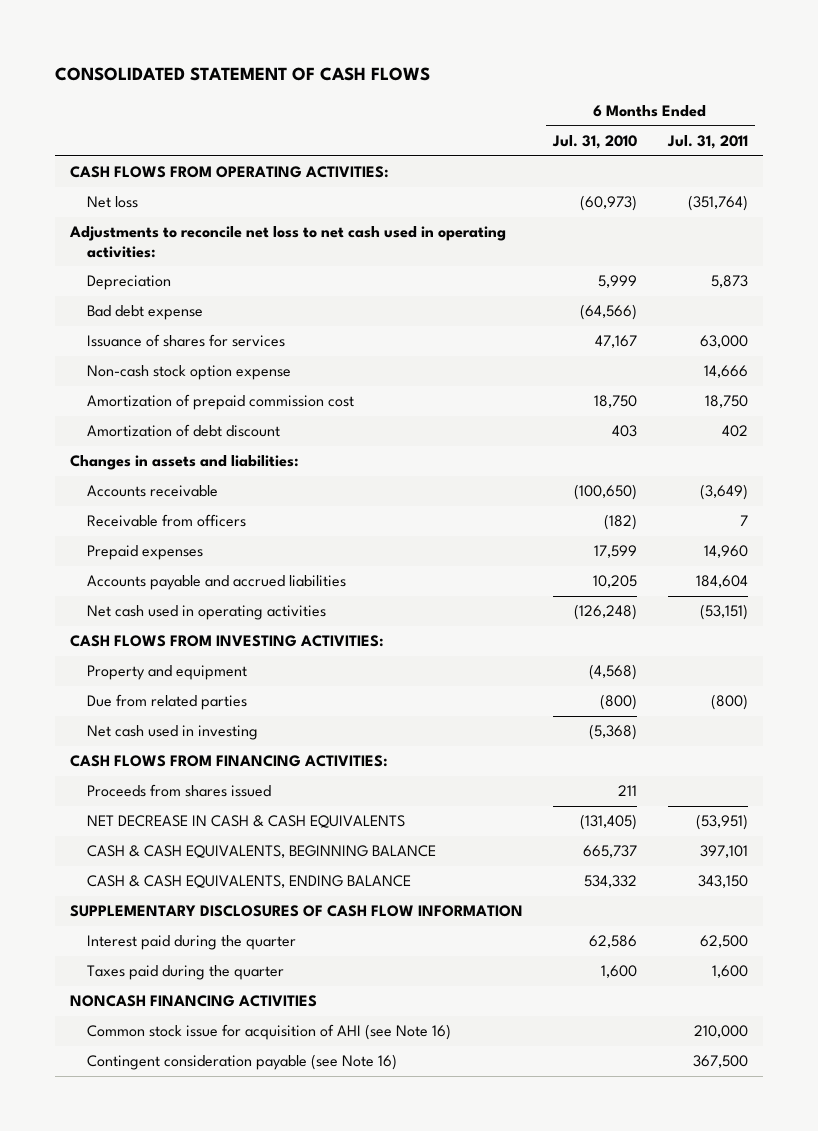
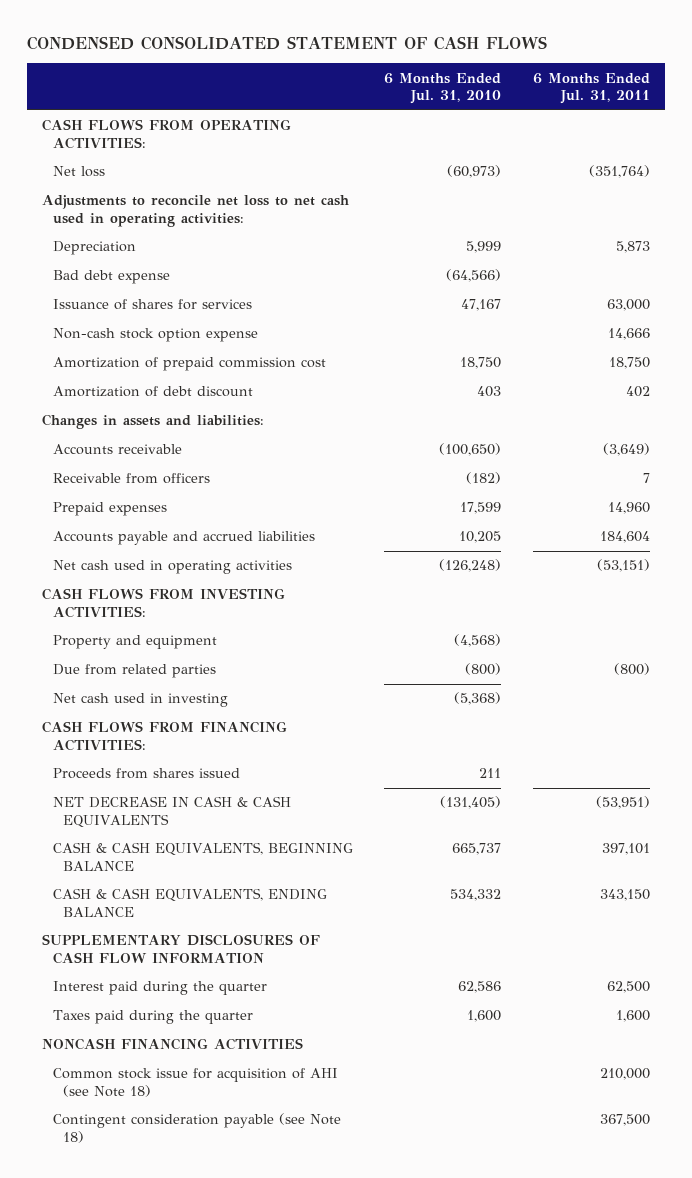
[55,67,431,82] CONSOLIDATED STATEMENT OF CASH FLOWS -> [26,35,547,50] CONDENSED CONSOLIDATED STATEMENT OF CASH FLOWS
[86,1024,451,1041] Common stock issue for acquisition of AHI (see Note 16) -> [52,1068,338,1097] Common stock issue for acquisition of AHI (see Note 18)
[86,1054,397,1071] Contingent consideration payable (see Note 16) -> [52,1113,341,1143] Contingent consideration payable (see Note 18)

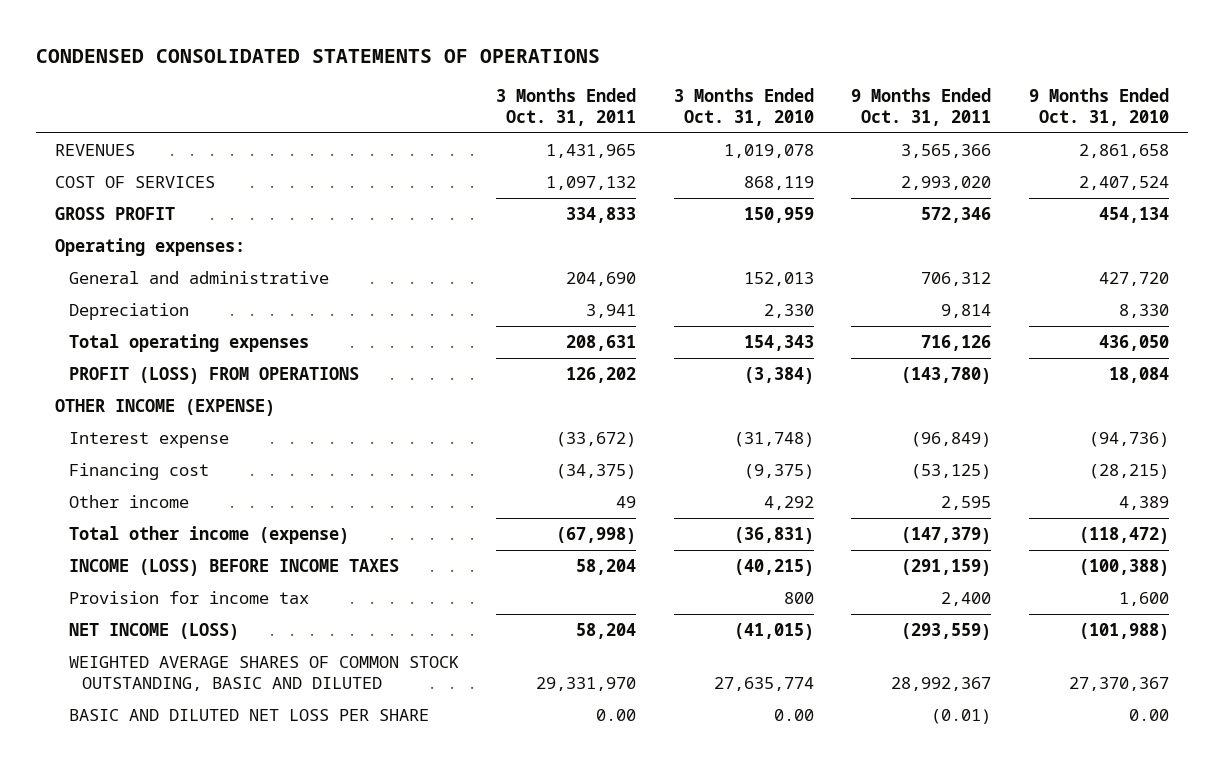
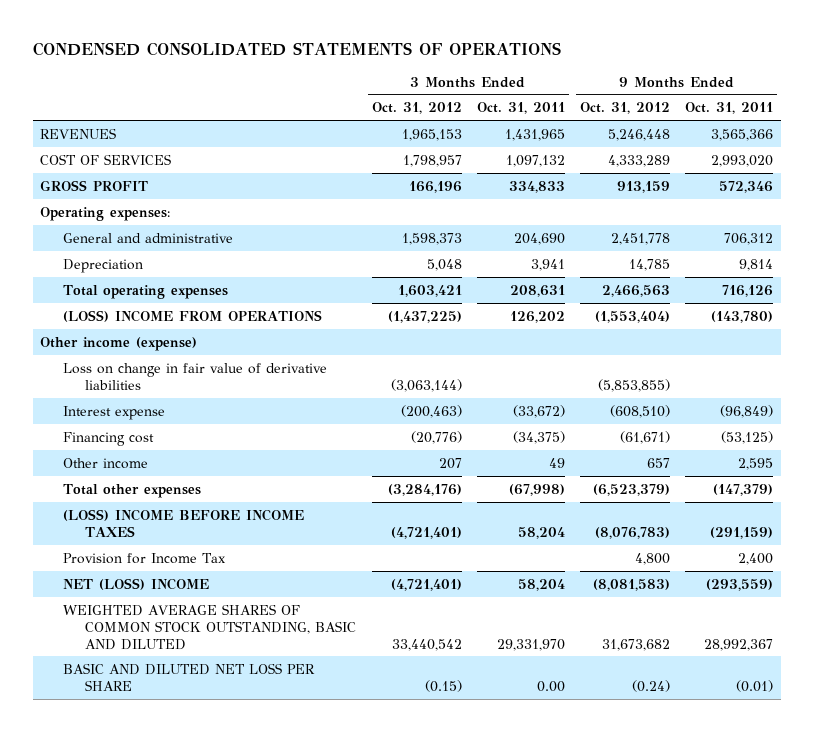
[673,88,814,126] 3 Months Ended Oct. 31, 2010 -> none
[1029,88,1170,126] 9 Months Ended Oct. 31, 2010 -> none
none -> [371,102,462,115] Oct. 31, 2012
none -> [580,102,671,115] Oct. 31, 2012
[68,367,359,385] PROFIT (LOSS) FROM OPERATIONS -> [62,309,322,322] (LOSS) INCOME FROM OPERATIONS
[55,399,276,417] OTHER INCOME (EXPENSE) -> [40,336,198,351] Other income (expense)
none -> [62,362,327,390] Loss on change in fair value of derivative liabilities
[68,526,349,545] Total other income (expense) -> [62,483,201,498] Total other expenses
[68,559,399,577] INCOME (LOSS) BEFORE INCOME TAXES -> [62,508,304,537] (LOSS) INCOME BEFORE INCOME TAXES
[68,591,309,605] Provision for income tax -> [62,552,226,564] Provision for Income Tax
[68,623,239,641] NET INCOME (LOSS) -> [62,577,209,590] NET (LOSS) INCOME

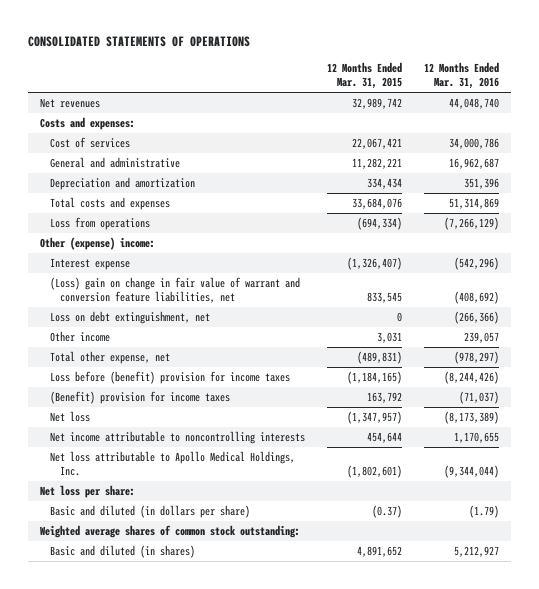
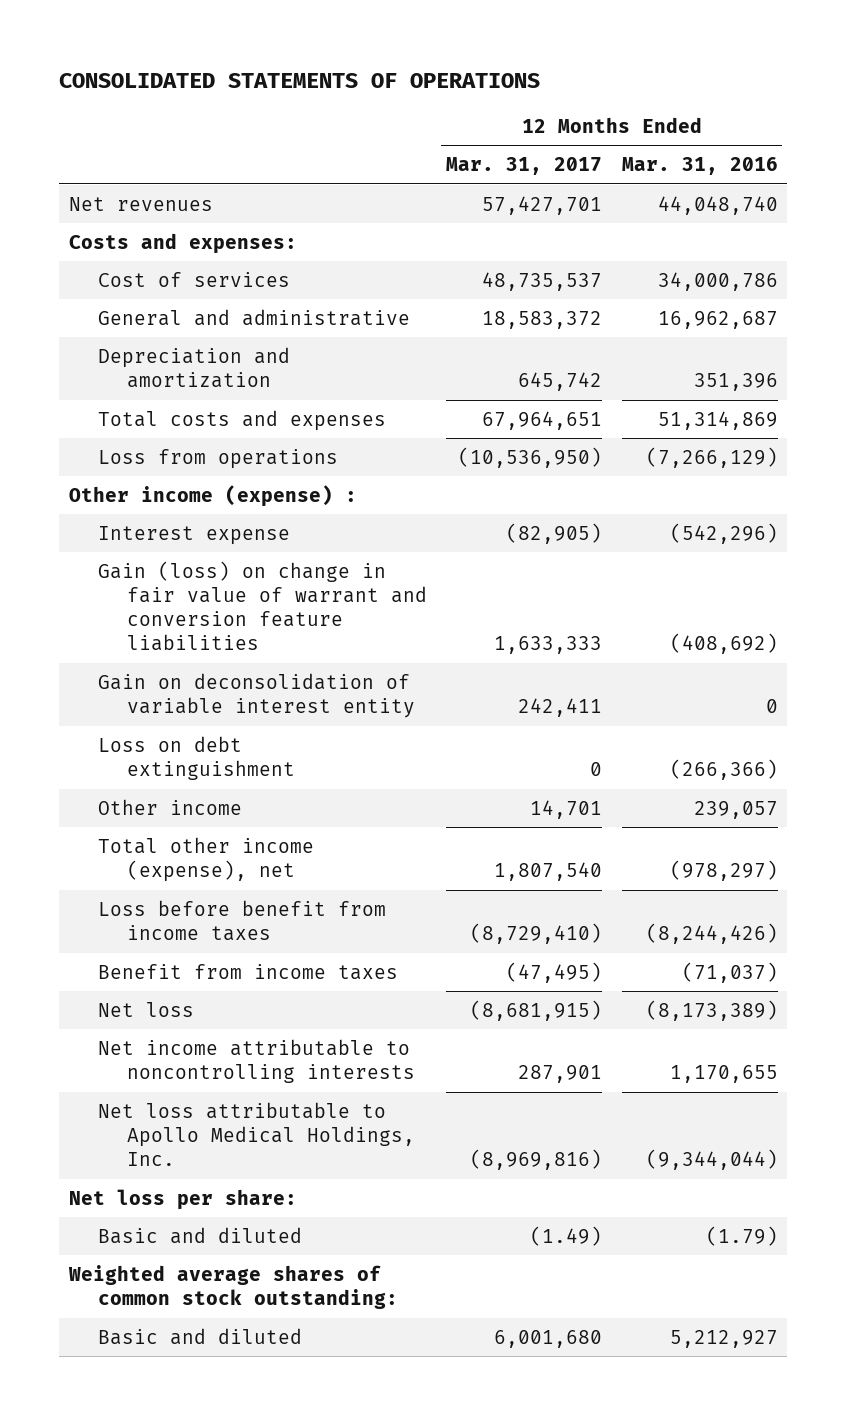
[326,62,402,90] 12 Months Ended Mar. 31, 2015 -> none
none -> [446,157,603,176] Mar. 31, 2017
[39,237,155,251] Other (expense) income: -> [68,484,357,507] Other income (expense) :
[49,277,300,304] (Loss) gain on change in fair value of warrant and conversion feature liabilities, net -> [97,560,427,652] Gain (loss) on change in fair value of warrant and conversion feature liabilities
none -> [97,672,415,718] Gain on deconsolidation of variable interest entity
[49,311,210,325] Loss on debt extinguishment, net -> [97,735,295,780] Loss on debt extinguishment
[49,351,170,365] Total other expense, net -> [97,836,314,882] Total other income (expense), net
[49,371,290,385] Loss before (benefit) provision for income taxes -> [97,899,386,941] Loss before benefit from income taxes
[49,391,230,405] (Benefit) provision for income taxes -> [97,963,398,980] Benefit from income taxes
[49,505,250,519] Basic and diluted (in dollars per share) -> [97,1226,302,1244] Basic and diluted
[49,545,195,559] Basic and diluted (in shares) -> [97,1327,302,1345] Basic and diluted

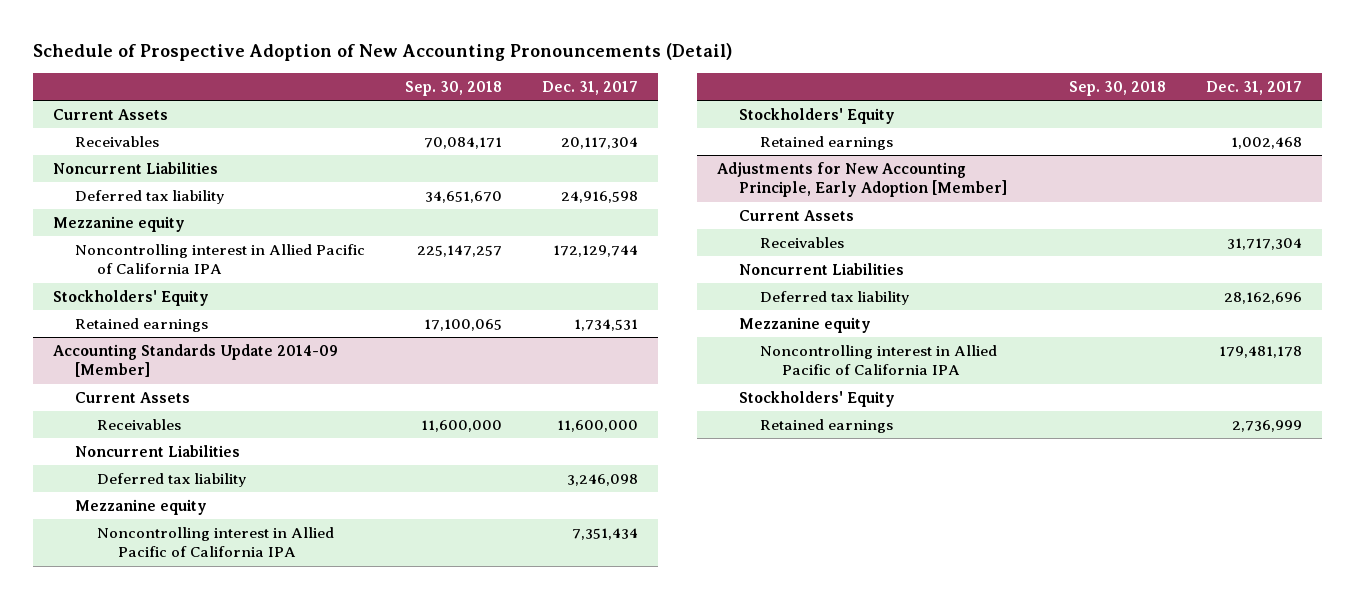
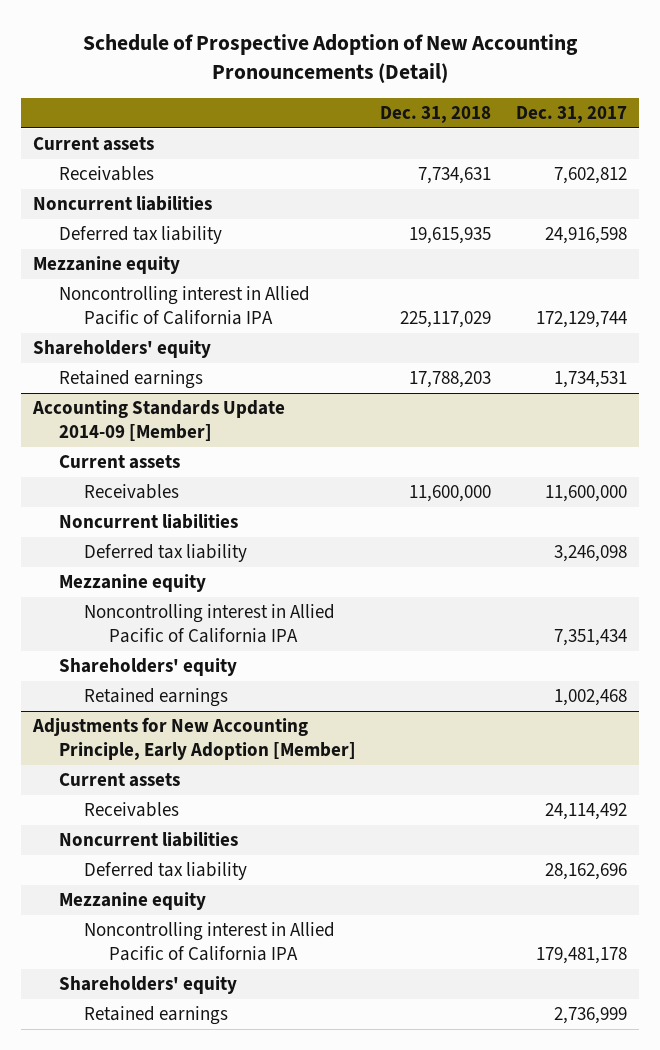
[405,80,503,96] Sep. 30, 2018 -> none
none -> [380,106,492,124] Dec. 31, 2018
[53,108,169,120] Current Assets -> [33,137,155,152] Current assets
[561,136,639,149] 20,117,304 -> [554,167,628,185] 7,602,812
[53,161,219,174] Noncurrent Liabilities -> [33,196,213,212] Noncurrent liabilities
[53,289,210,306] Stockholders' Equity -> [33,340,212,359] Shareholders' equity
[75,391,191,403] Current Assets -> [58,455,180,470] Current assets
[75,444,241,457] Noncurrent Liabilities -> [58,514,238,530] Noncurrent liabilities
[738,107,895,124] Stockholders' Equity -> [58,658,237,677] Shareholders' equity
[738,209,854,221] Current Assets -> [58,773,180,788] Current assets
[1226,237,1302,250] 31,717,304 -> [545,803,628,821] 24,114,492
[738,262,904,275] Noncurrent Liabilities -> [58,832,238,848] Noncurrent liabilities
[738,390,895,407] Stockholders' Equity -> [58,976,237,995] Shareholders' equity

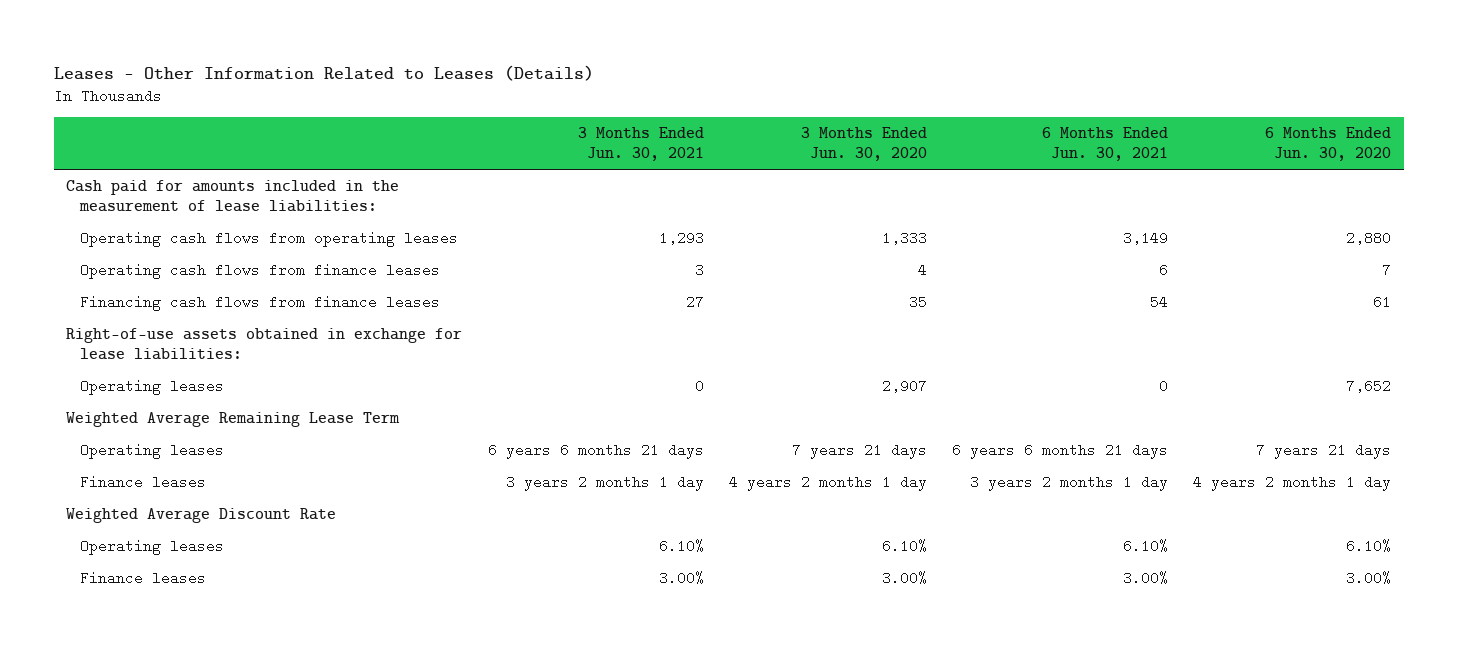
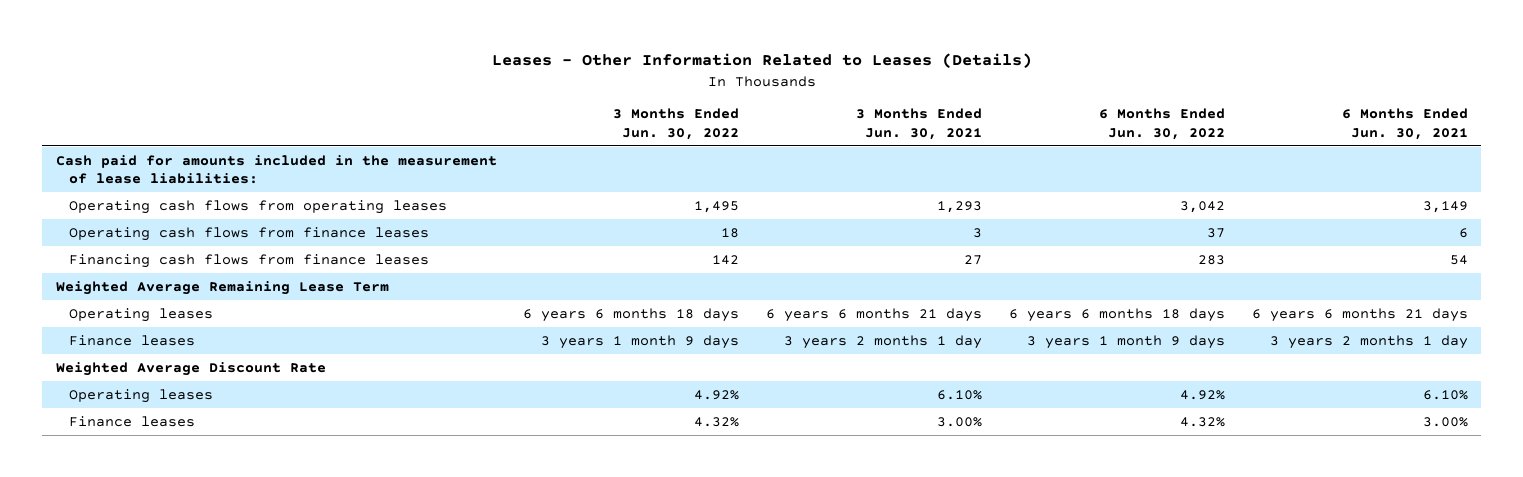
[800,127,927,162] 3 Months Ended Jun. 30, 2020 -> none
[1265,127,1392,162] 6 Months Ended Jun. 30, 2020 -> none
none -> [613,108,740,140] 3 Months Ended Jun. 30, 2022
none -> [1098,108,1225,140] 6 Months Ended Jun. 30, 2022
[66,327,463,361] Right-of-use assets obtained in exchange for lease liabilities: -> none
[80,378,225,395] Operating leases -> none

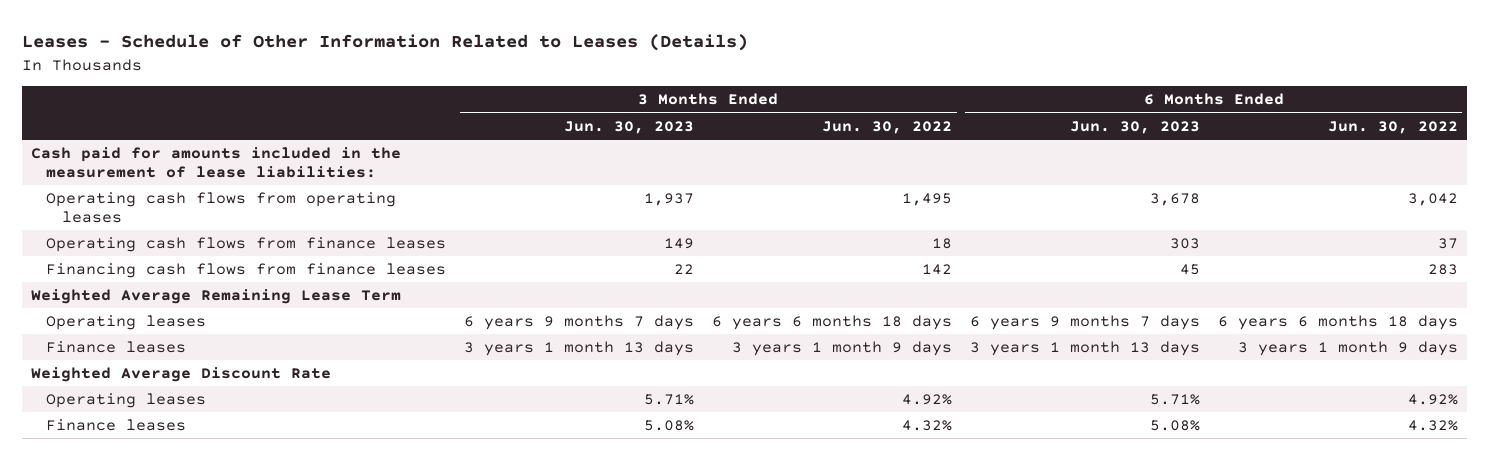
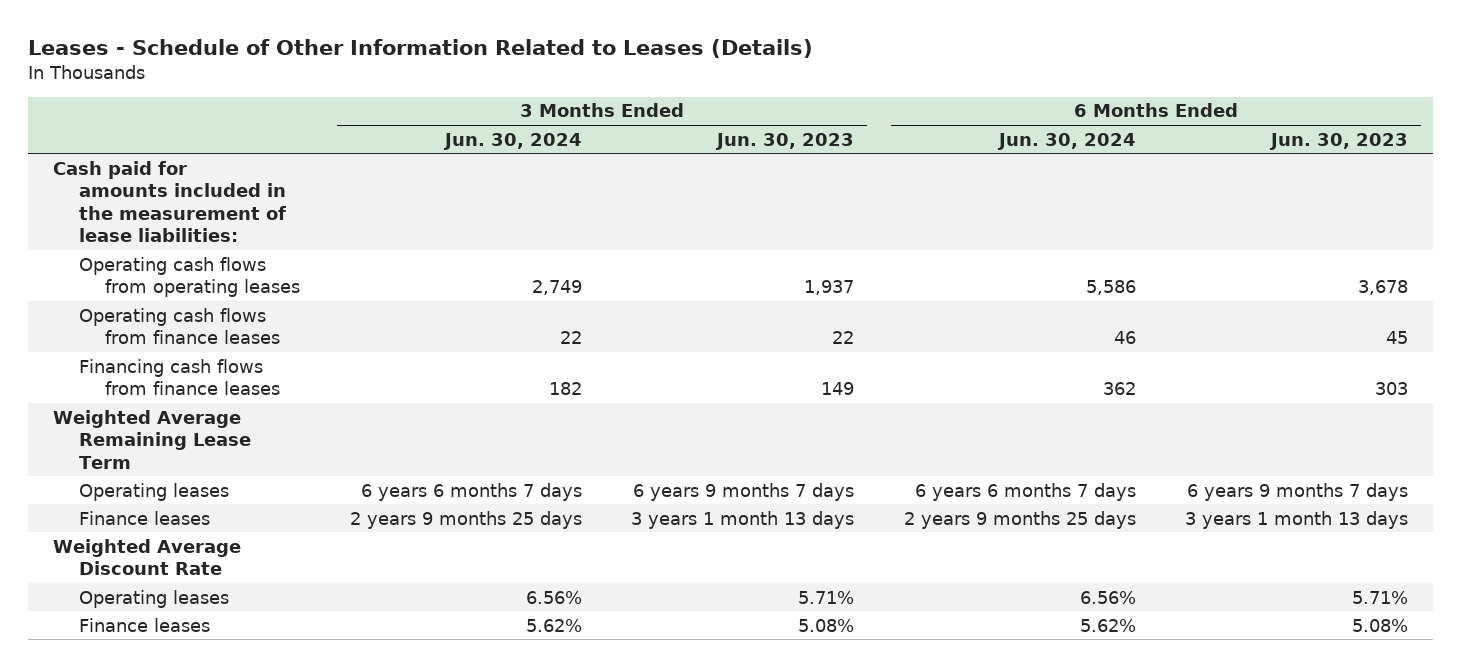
[822,120,953,134] Jun. 30, 2022 -> none
[1327,120,1458,134] Jun. 30, 2022 -> none
none -> [442,132,582,150] Jun. 30, 2024
none -> [996,132,1136,150] Jun. 30, 2024
[664,238,695,250] 149 -> [832,331,855,345] 22
[1169,238,1200,250] 303 -> [1386,331,1409,345] 45
[674,264,695,275] 22 -> [821,382,855,396] 149
[1179,264,1200,276] 45 -> [1375,382,1409,396] 303

